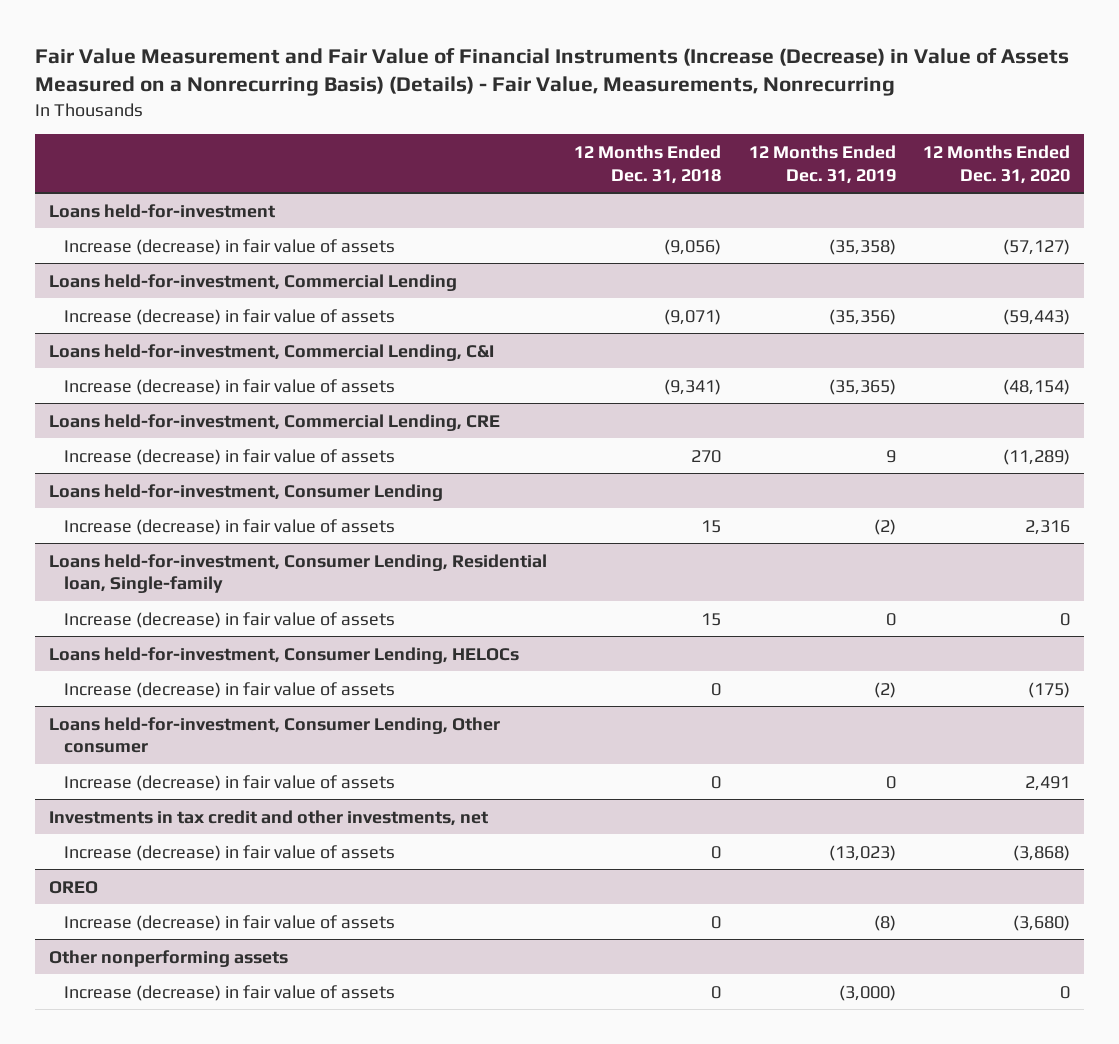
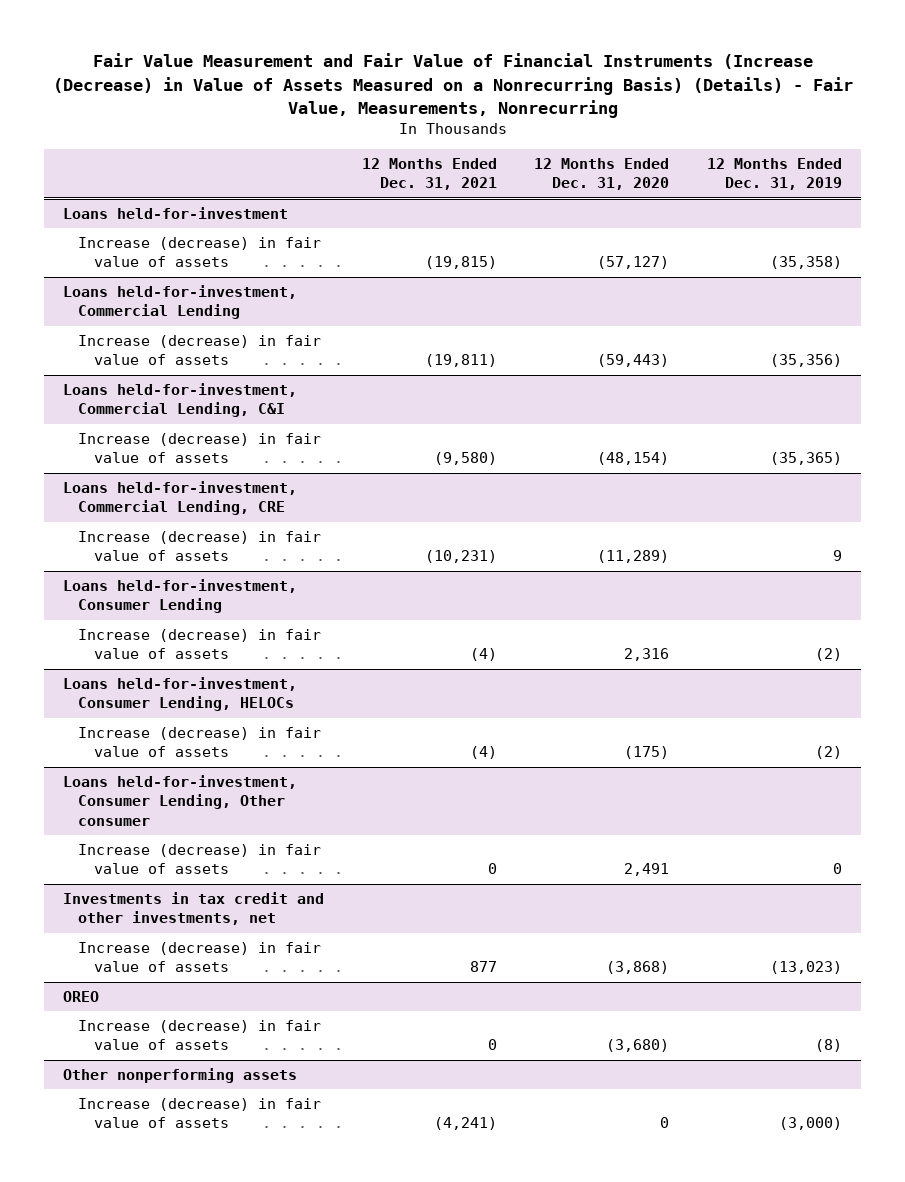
[574,144,722,184] 12 Months Ended Dec. 31, 2018 -> none
none -> [361,158,497,191] 12 Months Ended Dec. 31, 2021
[48,553,547,594] Loans held-for-investment, Consumer Lending, Residential loan, Single-family -> none
[63,611,395,628] Increase (decrease) in fair value of assets -> none

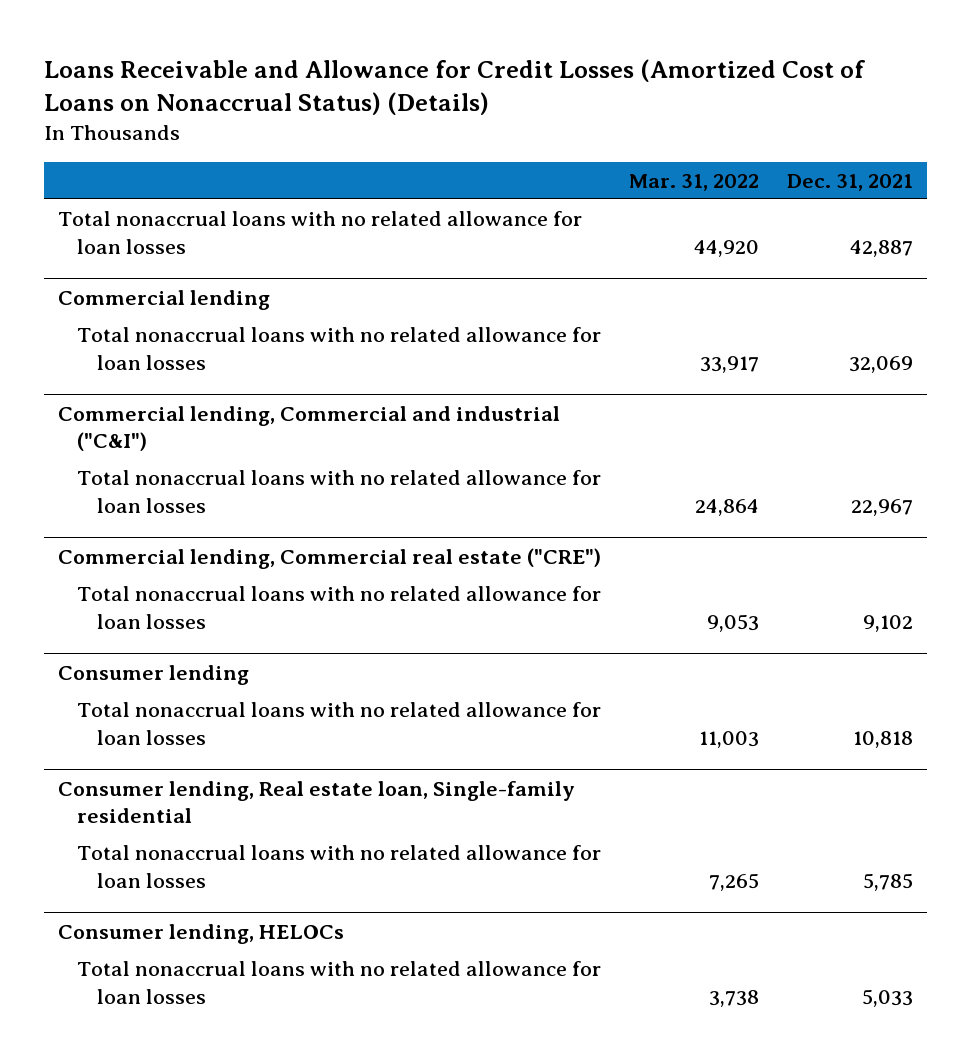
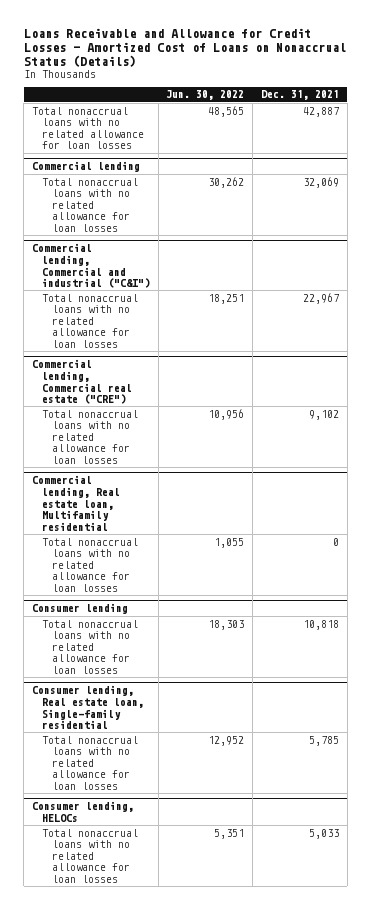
[44,58,866,116] Loans Receivable and Allowance for Credit Losses (Amortized Cost of Loans on Nonaccrual Status) (Details) -> [23,27,346,67] Loans Receivable and Allowance for Credit Losses - Amortized Cost of Loans on Nonaccrual Status (Details)
[629,173,760,191] Mar. 31, 2022 -> none
none -> [166,90,245,101] Jun. 30, 2022
none -> [32,475,120,531] Commercial lending, Real estate loan, Multifamily residential
none -> [41,537,138,592] Total nonaccrual loans with no related allowance for loan losses

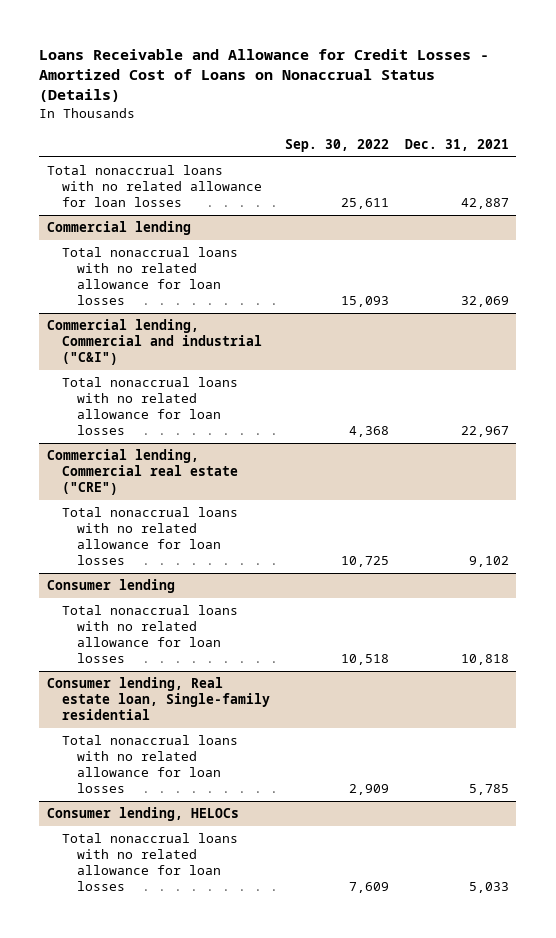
[166,90,245,101] Jun. 30, 2022 -> none
none -> [285,138,390,152] Sep. 30, 2022
[32,475,120,531] Commercial lending, Real estate loan, Multifamily residential -> none
[41,537,138,592] Total nonaccrual loans with no related allowance for loan losses -> none

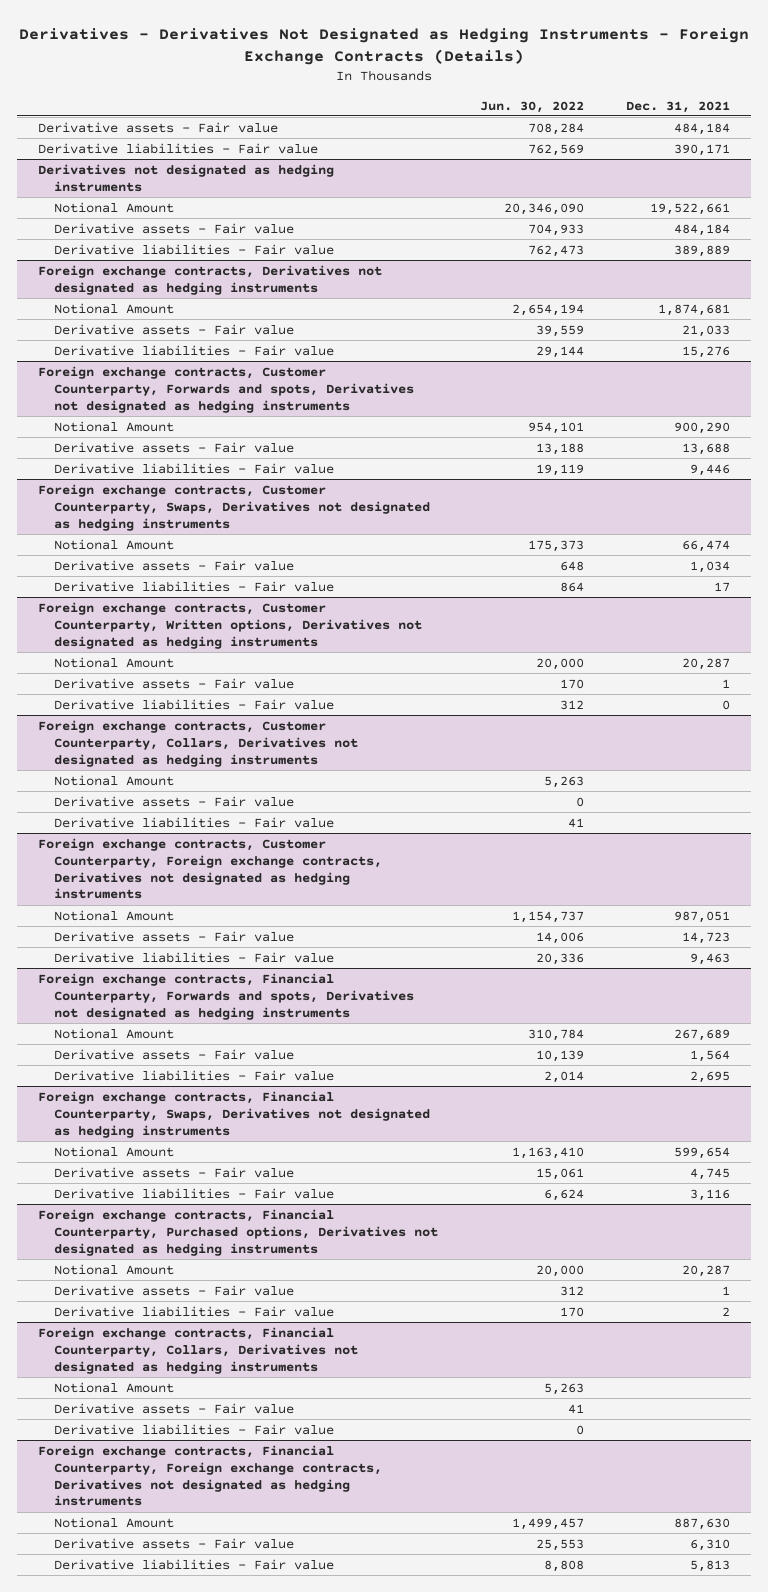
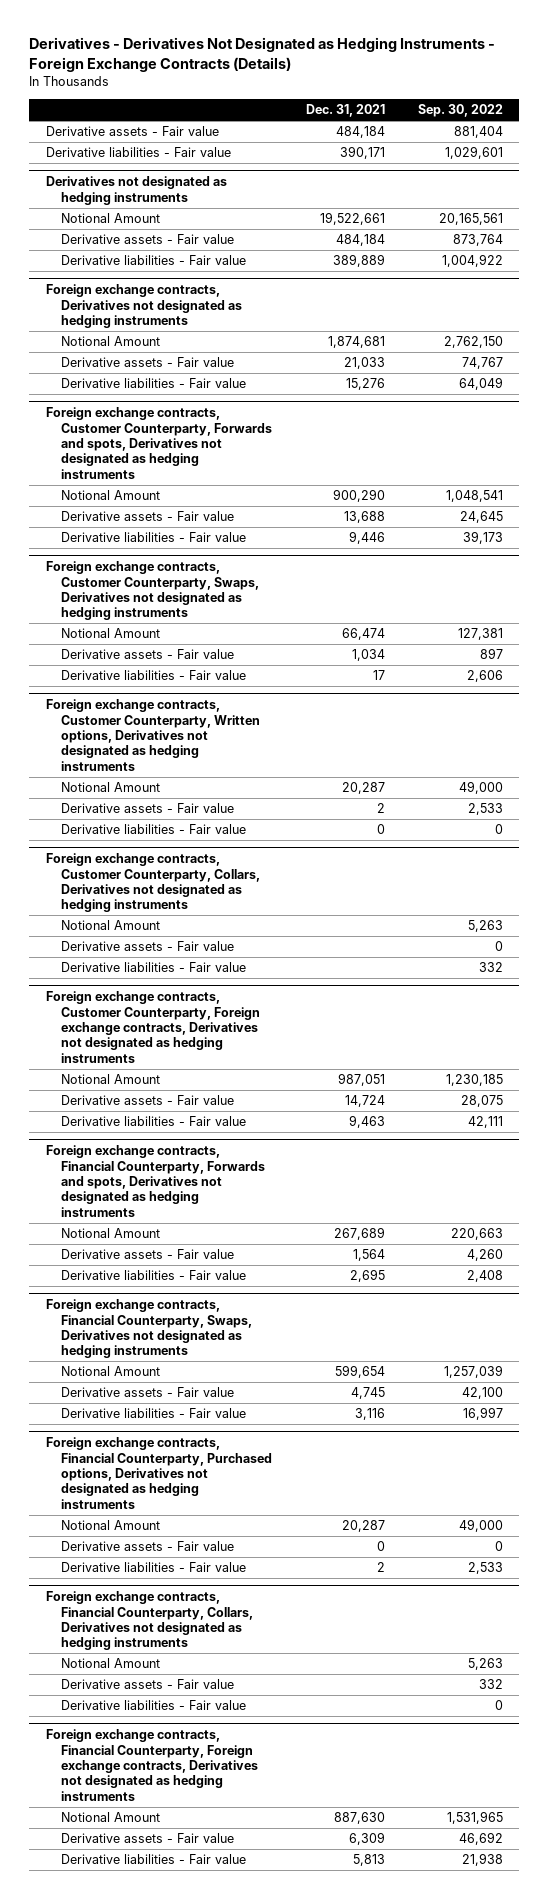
[479,100,584,113] Jun. 30, 2022 -> none
none -> [417,104,503,118] Sep. 30, 2022
[722,678,731,688] 1 -> [376,803,385,814] 2
[682,931,731,944] 14,723 -> [344,1095,385,1108] 14,724
[722,1285,731,1295] 1 -> [376,1541,385,1552] 0
[690,1538,731,1551] 6,310 -> [348,1832,385,1846] 6,309

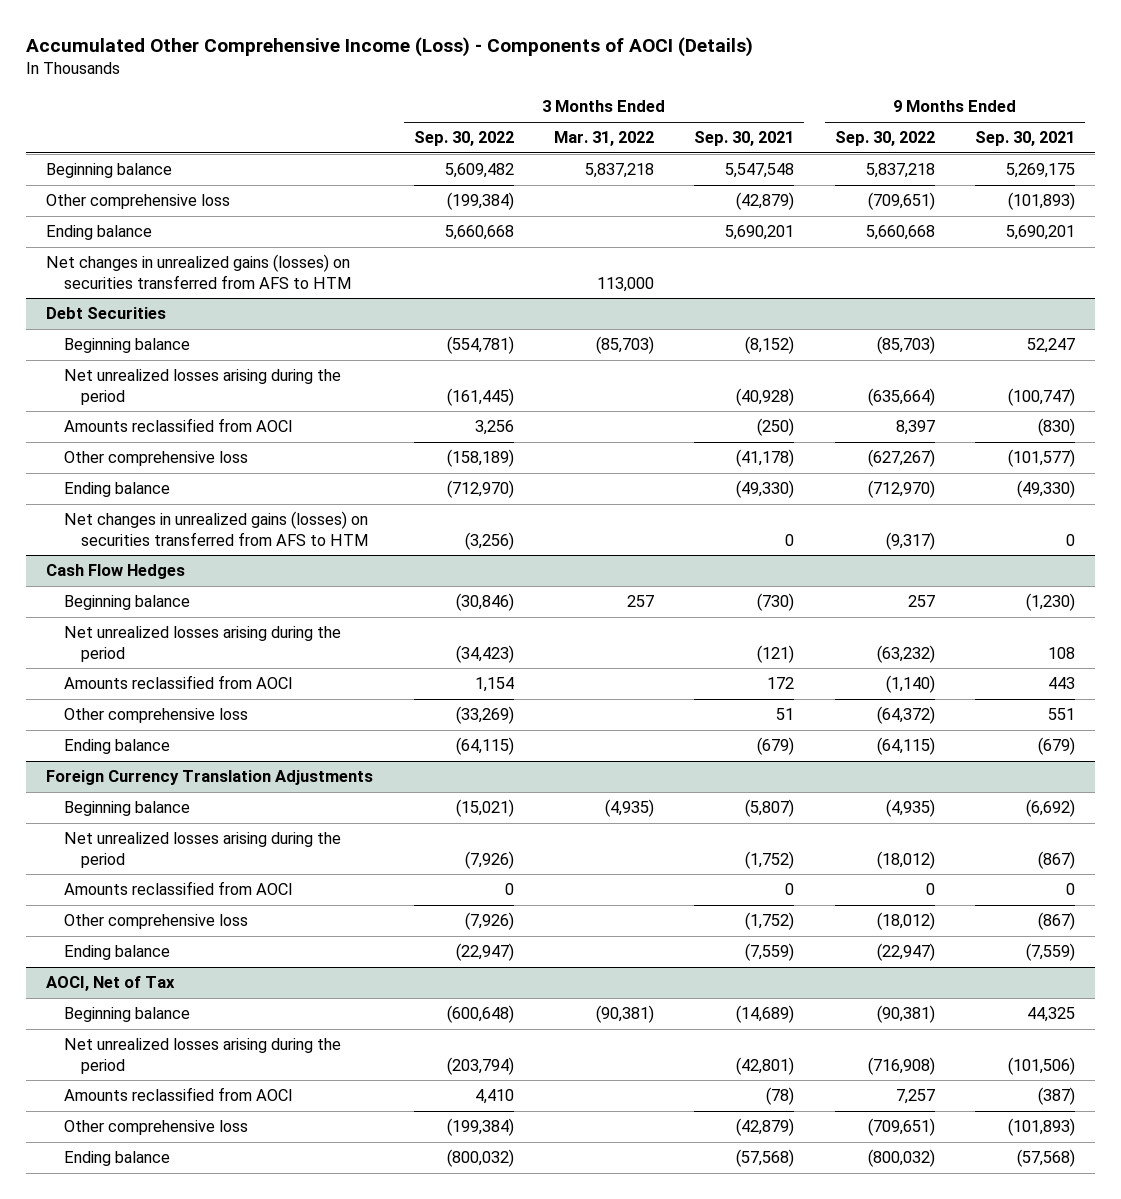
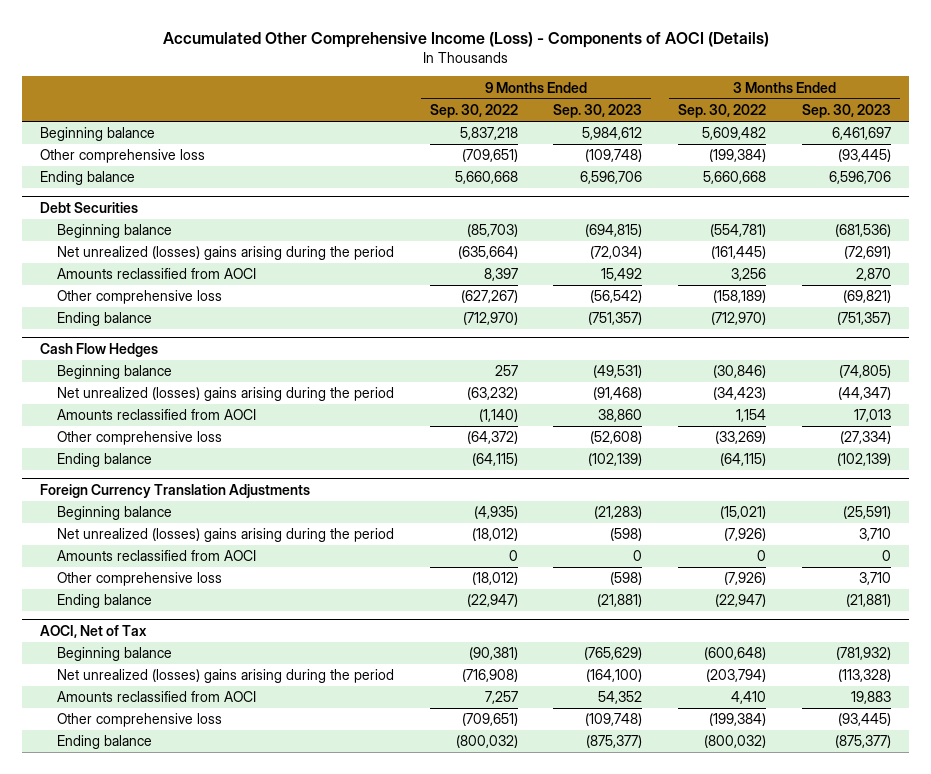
[554,131,655,147] Mar. 31, 2022 -> none
[694,131,795,147] Sep. 30, 2021 -> none
[974,131,1075,147] Sep. 30, 2021 -> none
none -> [553,104,643,119] Sep. 30, 2023
none -> [802,104,892,119] Sep. 30, 2023
[46,254,352,289] Net changes in unrealized gains (losses) on securities transferred from AFS to HTM -> none
[63,369,341,405] Net unrealized losses arising during the period -> [56,246,394,261] Net unrealized (losses) gains arising during the period
[63,511,369,546] Net changes in unrealized gains (losses) on securities transferred from AFS to HTM -> none
[63,626,341,662] Net unrealized losses arising during the period -> [56,387,394,402] Net unrealized (losses) gains arising during the period
[63,832,341,868] Net unrealized losses arising during the period -> [56,528,394,543] Net unrealized (losses) gains arising during the period
[63,1038,341,1074] Net unrealized losses arising during the period -> [56,669,394,684] Net unrealized (losses) gains arising during the period

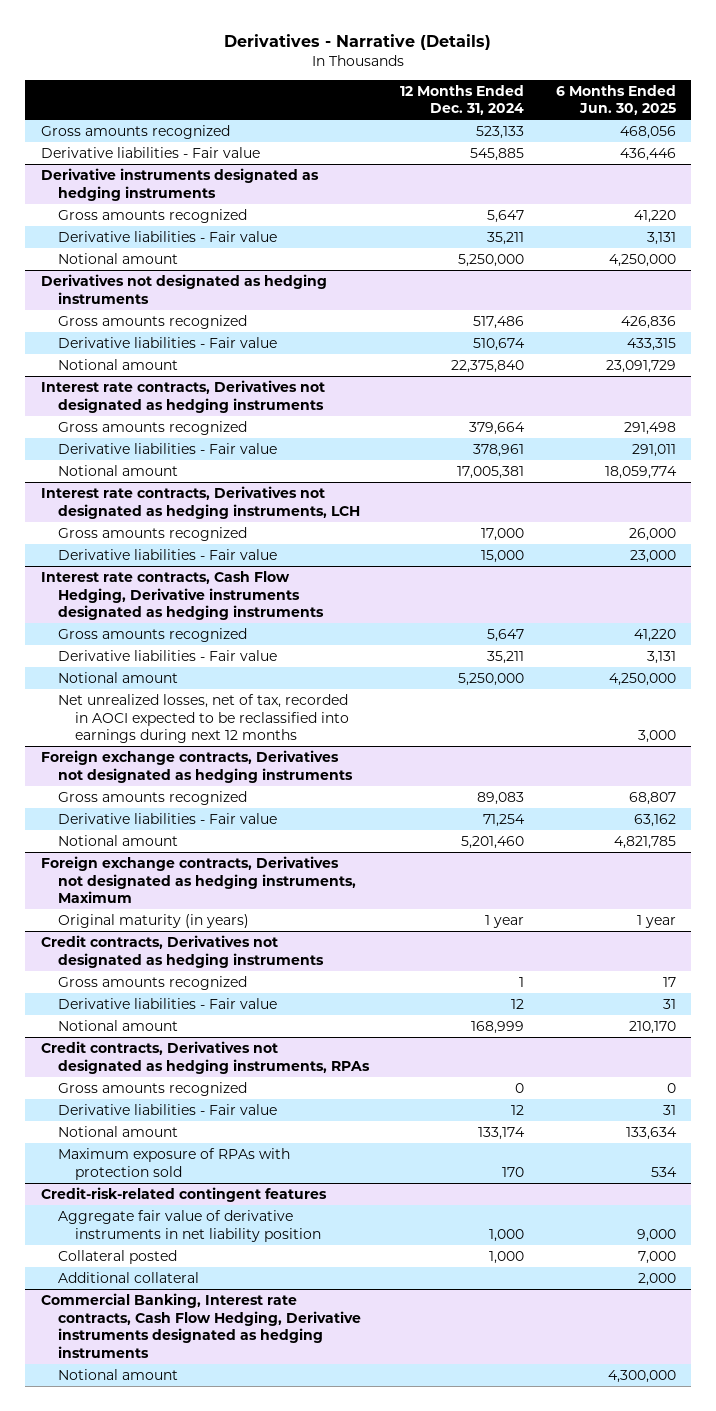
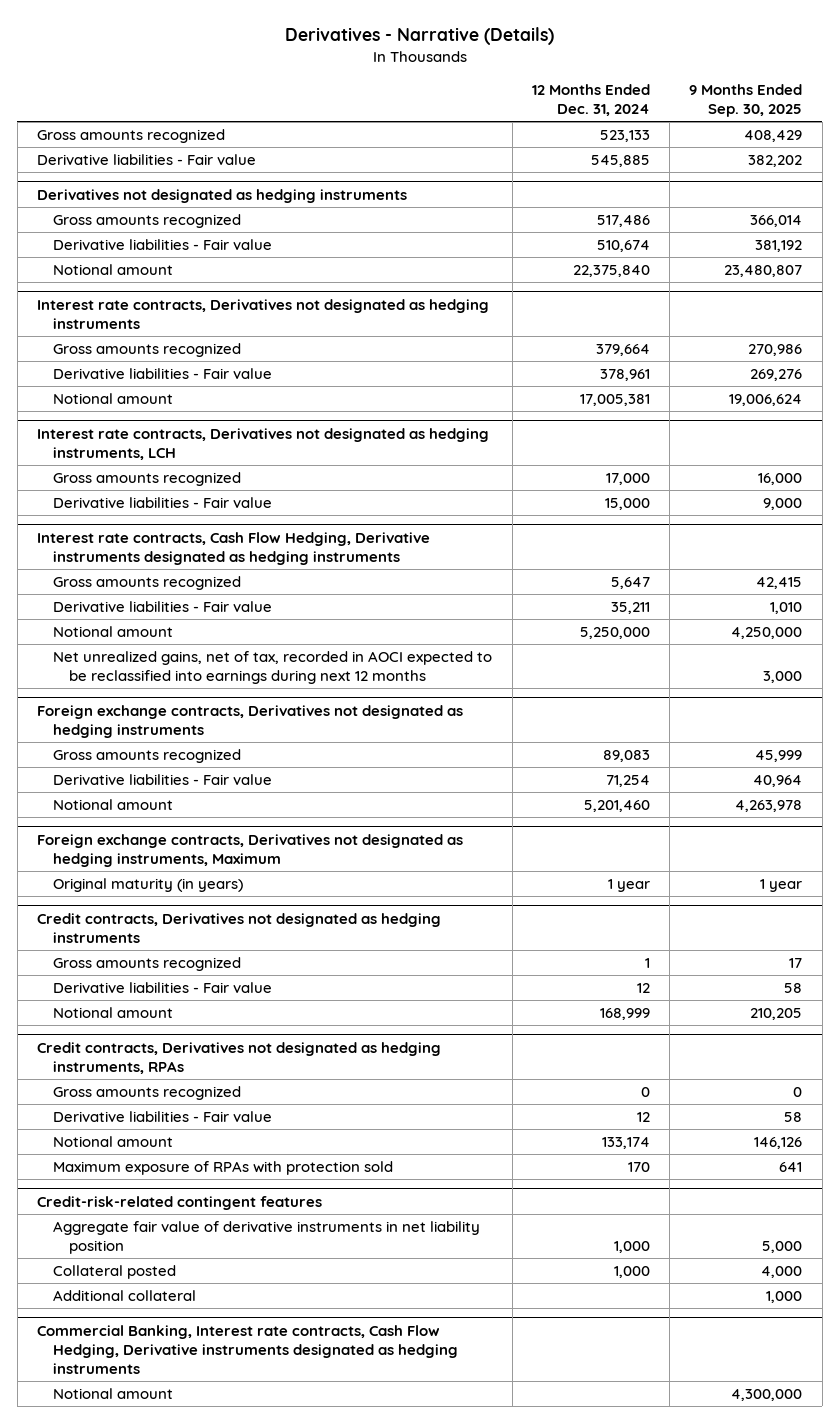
[555,84,676,116] 6 Months Ended Jun. 30, 2025 -> none
none -> [689,83,803,118] 9 Months Ended Sep. 30, 2025
[40,167,319,201] Derivative instruments designated as hedging instruments -> none
[57,208,247,223] Gross amounts recognized -> none
[57,230,277,242] Derivative liabilities - Fair value -> none
[57,252,178,264] Notional amount -> none
[57,693,350,744] Net unrealized losses, net of tax, recorded in AOCI expected to be reclassified into earnings during next 12 months -> [53,651,493,685] Net unrealized gains, net of tax, recorded in AOCI expected to be reclassified into earnings during next 12 months

